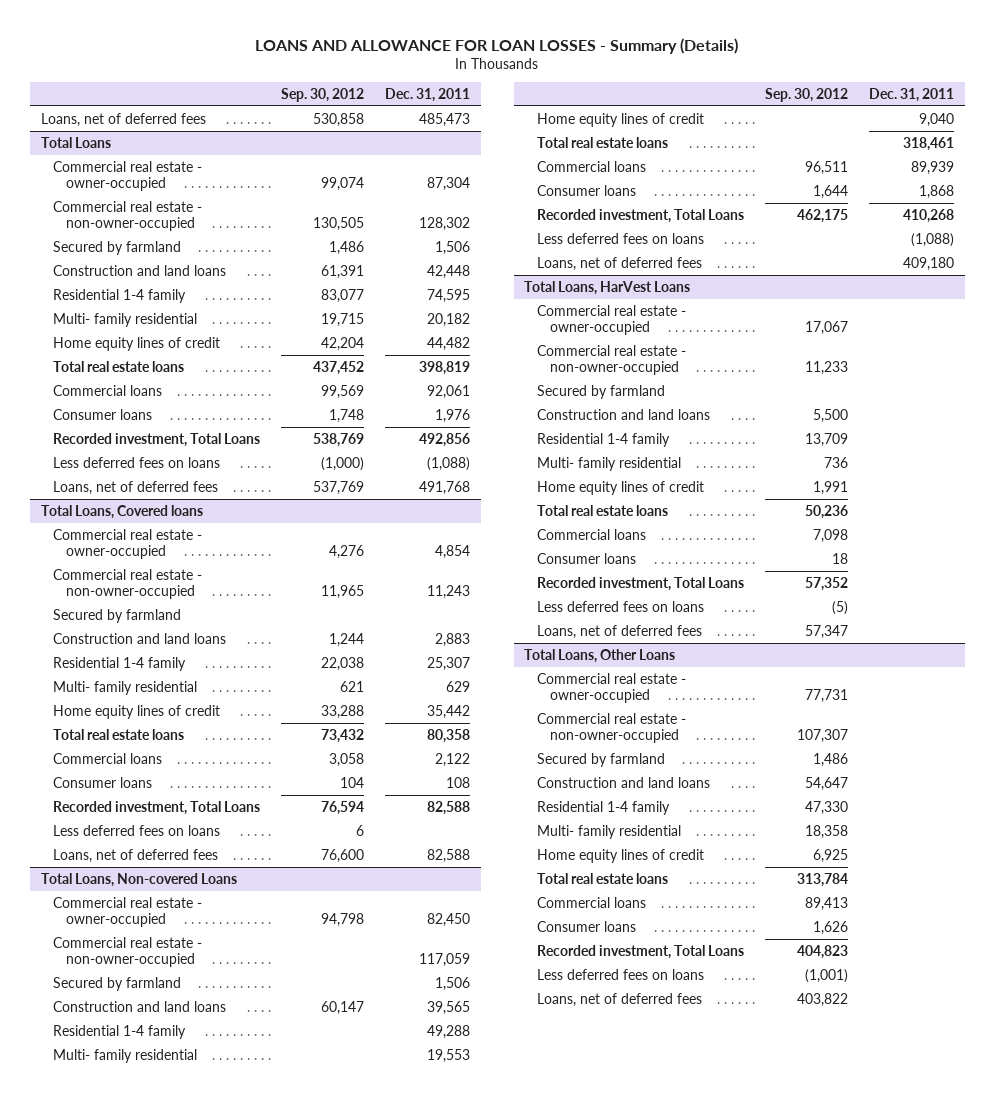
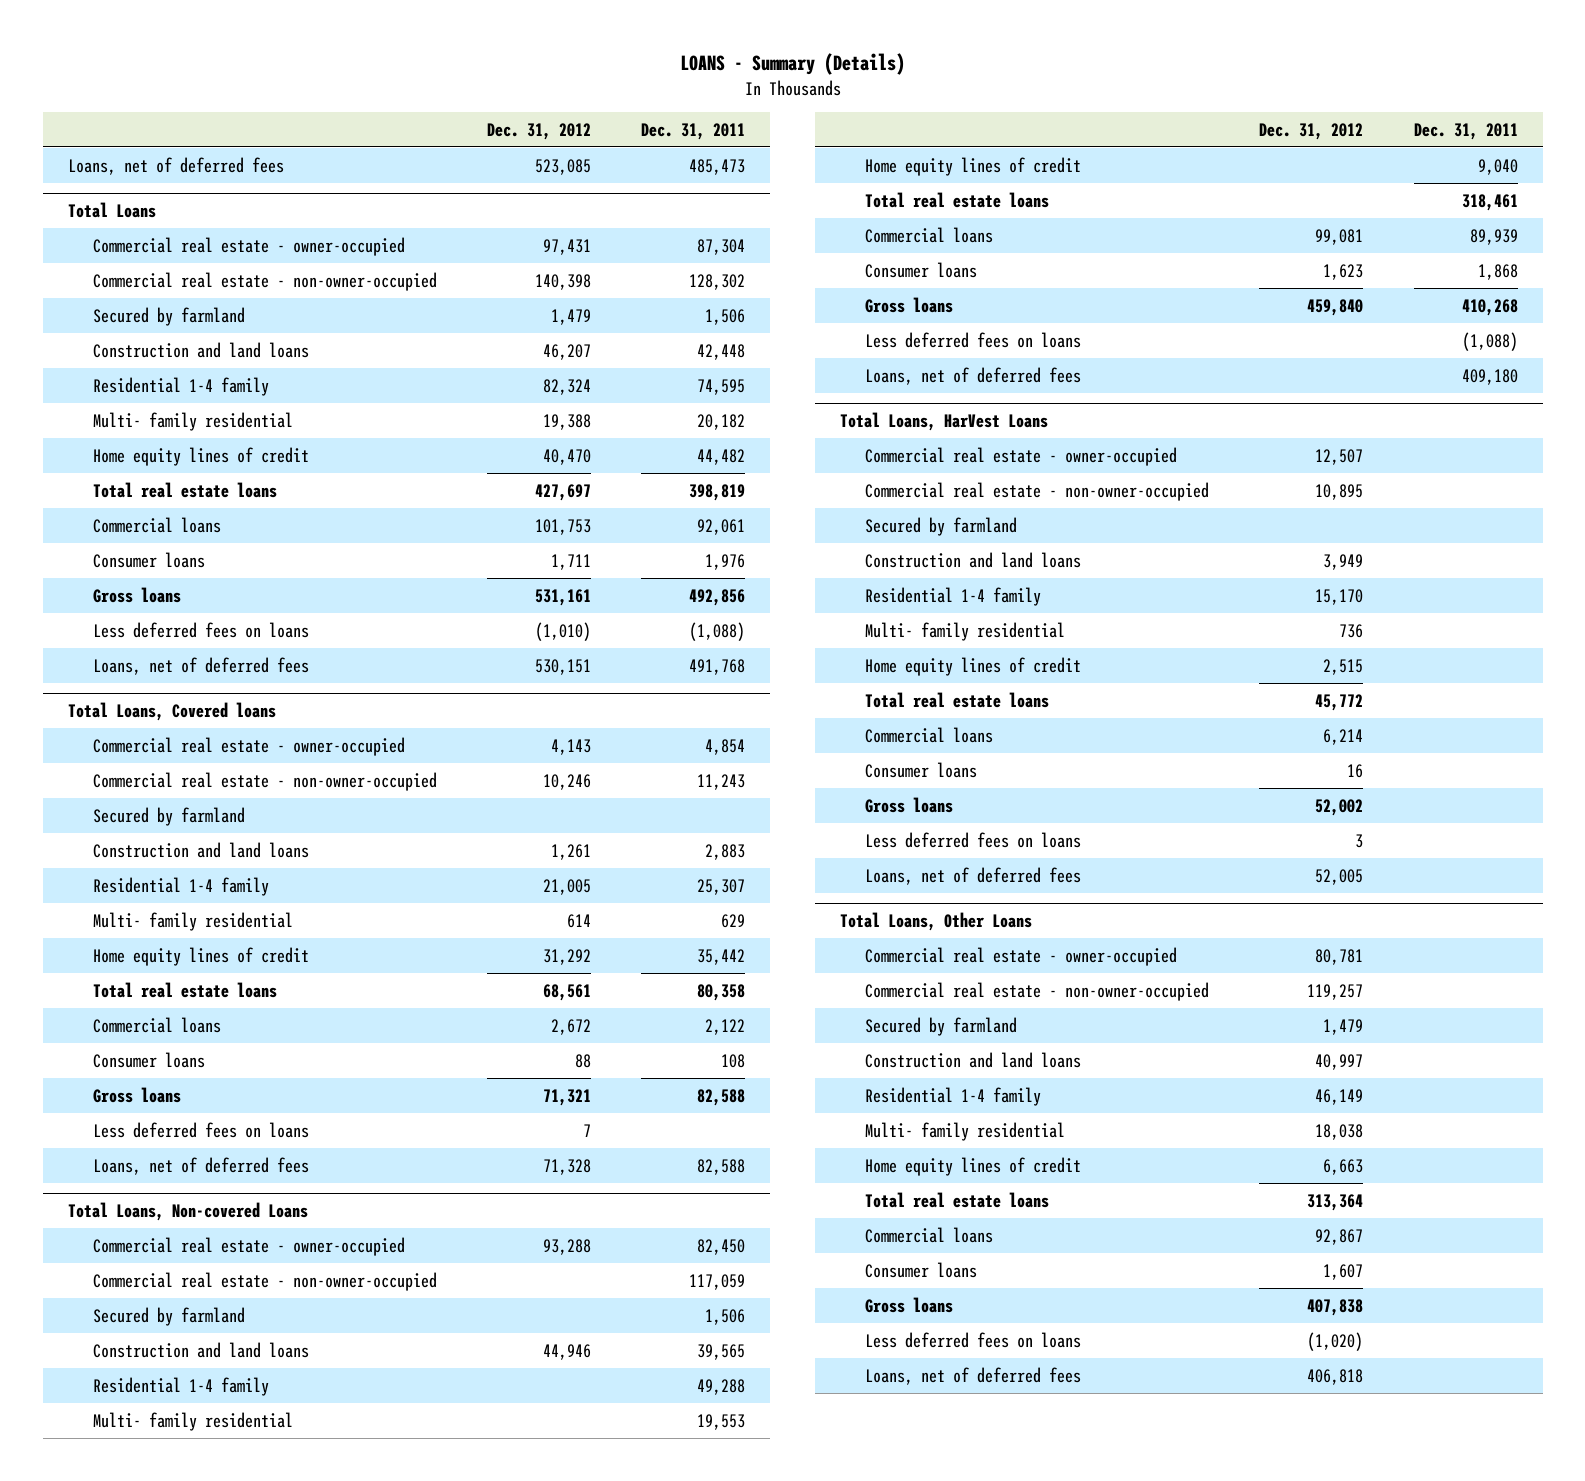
[255,37,739,54] LOANS AND ALLOWANCE FOR LOAN LOSSES - Summary (Details) -> [679,53,905,76] LOANS - Summary (Details)
[281,87,365,102] Sep. 30, 2012 -> none
none -> [487,122,592,140] Dec. 31, 2012
[53,432,261,447] Recorded investment, Total Loans -> [92,586,181,603] Gross loans
[53,800,261,815] Recorded investment, Total Loans -> [92,1086,181,1103] Gross loans
[537,208,745,223] Recorded investment, Total Loans -> [865,296,954,313] Gross loans
[537,576,745,591] Recorded investment, Total Loans -> [865,796,954,813] Gross loans
[537,944,745,959] Recorded investment, Total Loans -> [865,1296,954,1313] Gross loans

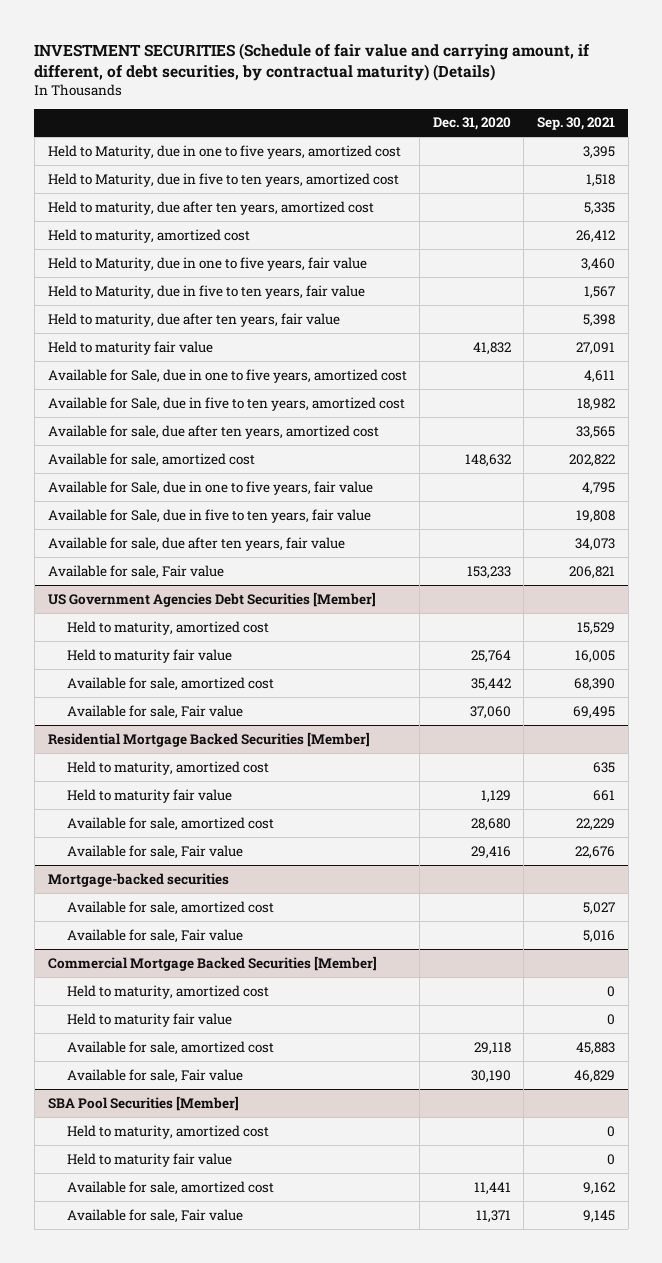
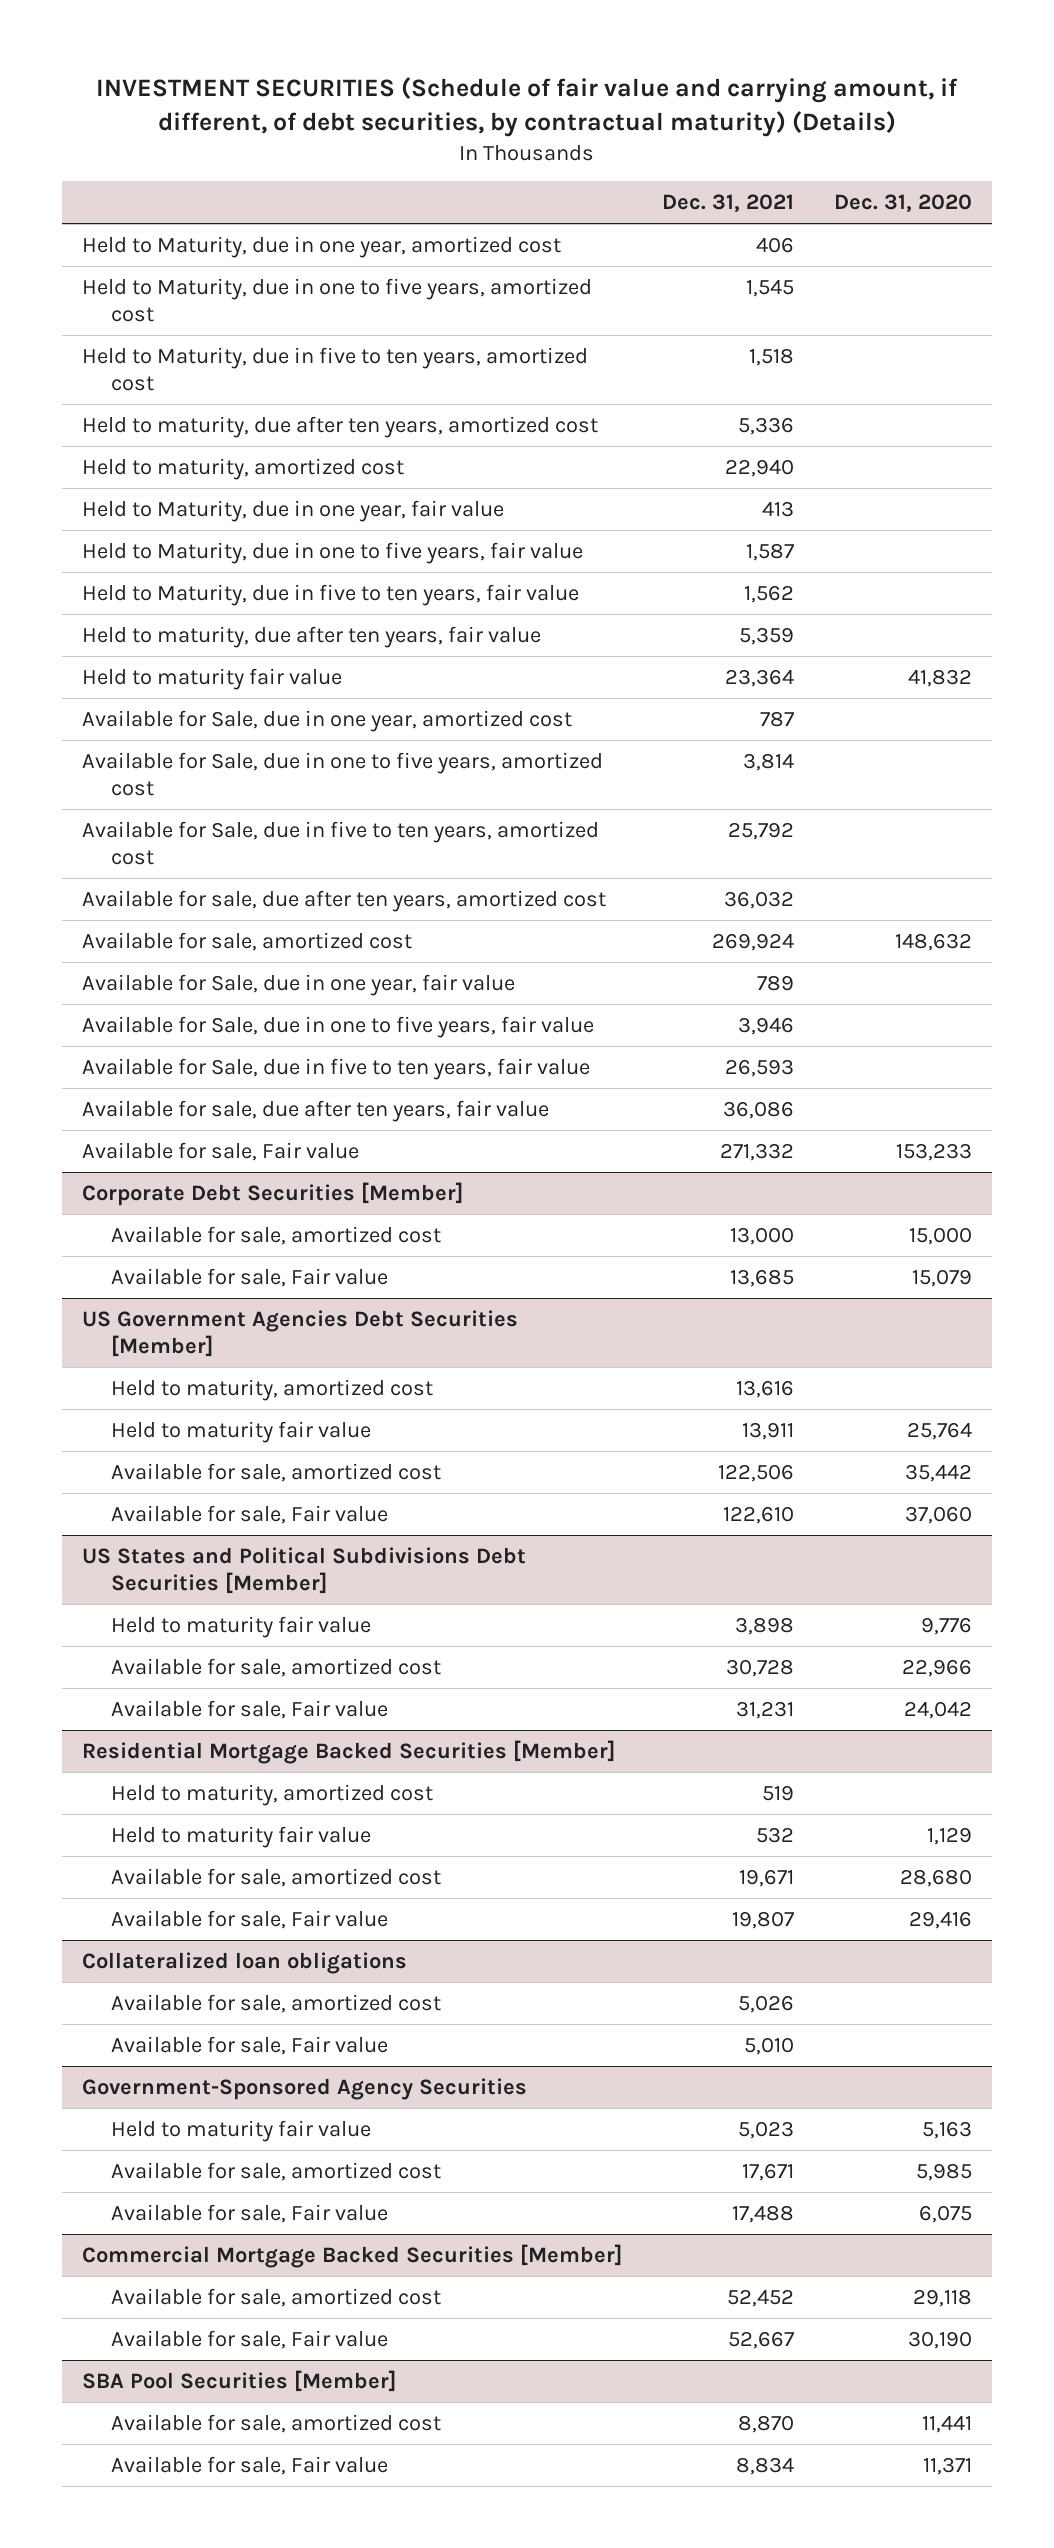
[536,117,615,131] Sep. 30, 2021 -> none
none -> [661,194,794,213] Dec. 31, 2021
none -> [81,235,561,258] Held to Maturity, due in one year, amortized cost
none -> [81,499,504,522] Held to Maturity, due in one year, fair value
none -> [81,709,572,732] Available for Sale, due in one year, amortized cost
none -> [81,973,515,996] Available for Sale, due in one year, fair value
none -> [81,1181,463,1206] Corporate Debt Securities [Member]
none -> [111,1225,442,1245] Available for sale, amortized cost
none -> [111,1267,389,1287] Available for sale, Fair value
none -> [81,1546,526,1594] US States and Political Subdivisions Debt Securities [Member]
none -> [111,1615,372,1638] Held to maturity fair value
none -> [111,1657,442,1677] Available for sale, amortized cost
none -> [111,1699,389,1719] Available for sale, Fair value
[47,872,229,887] Mortgage-backed securities -> [81,1951,407,1974] Collateralized loan obligations
none -> [81,2077,527,2100] Government-Sponsored Agency Securities
none -> [111,2119,372,2142] Held to maturity fair value
none -> [111,2161,442,2181] Available for sale, amortized cost
none -> [111,2203,389,2223] Available for sale, Fair value
[66,984,269,999] Held to maturity, amortized cost -> none
[66,1012,232,1027] Held to maturity fair value -> none
[66,1124,269,1139] Held to maturity, amortized cost -> none
[66,1152,232,1167] Held to maturity fair value -> none

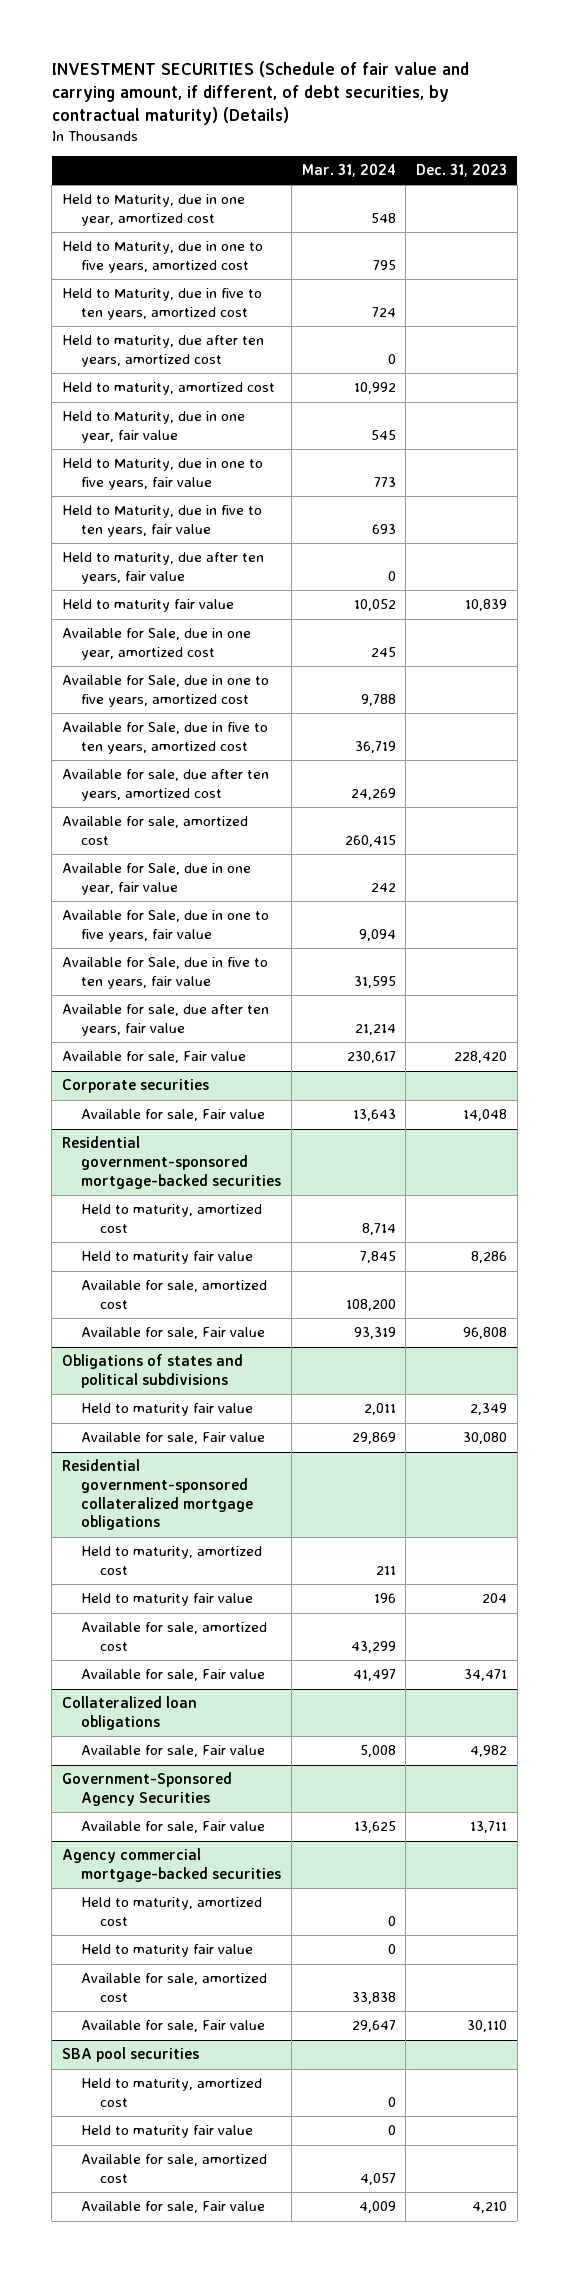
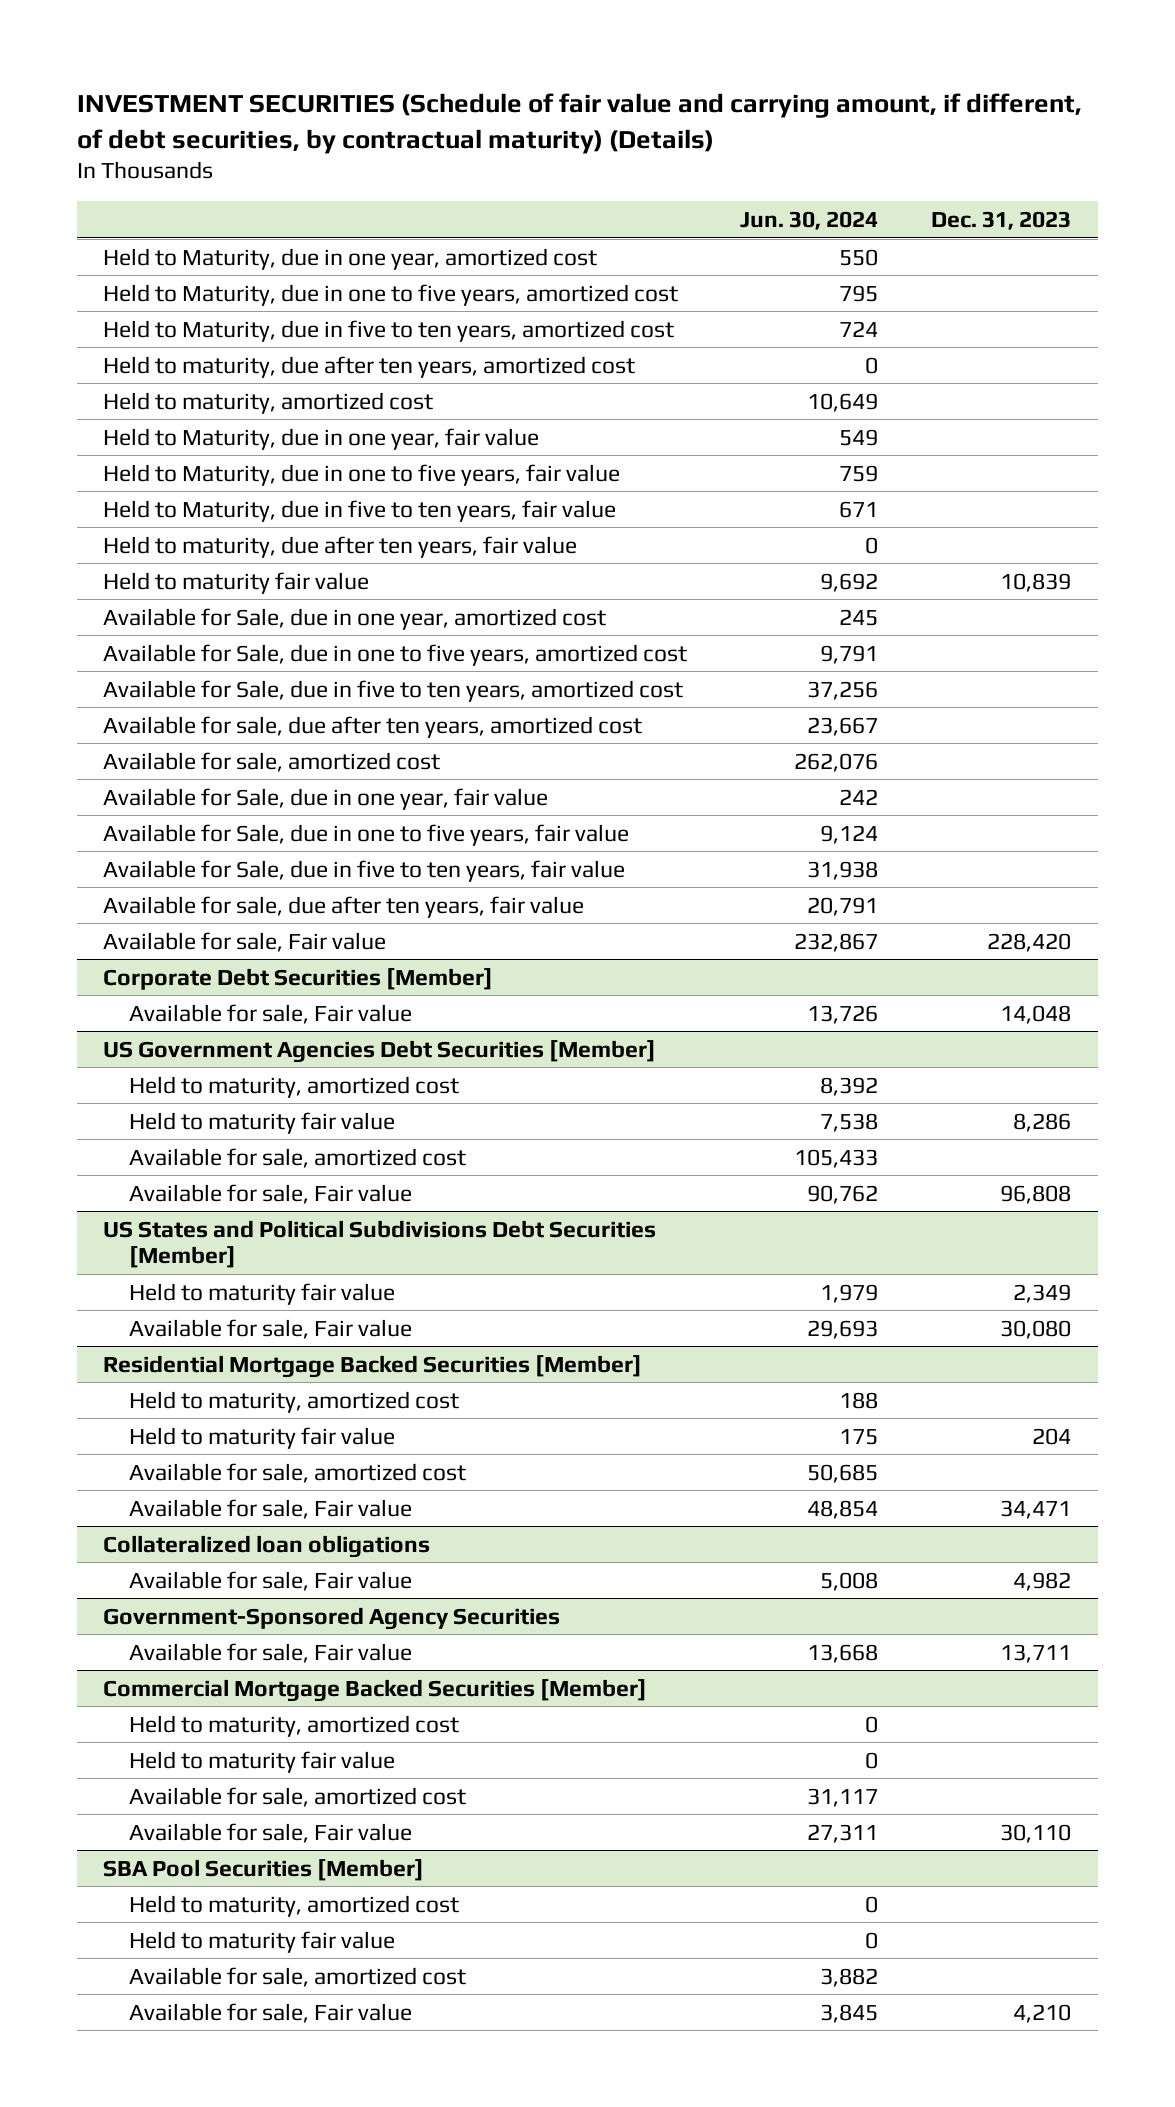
[301,163,396,177] Mar. 31, 2024 -> none
none -> [740,210,879,230] Jun. 30, 2024
[62,1079,210,1094] Corporate securities -> [103,967,494,990] Corporate Debt Securities [Member]
[62,1136,282,1189] Residential government-sponsored mortgage-backed securities -> [103,1039,657,1063] US Government Agencies Debt Securities [Member]
[62,1354,244,1389] Obligations of states and political subdivisions -> [103,1219,657,1269] US States and Political Subdivisions Debt Securities [Member]
[62,1459,254,1531] Residential government-sponsored collateralized mortgage obligations -> [103,1354,643,1378] Residential Mortgage Backed Securities [Member]
[62,1848,282,1883] Agency commercial mortgage-backed securities -> [103,1678,648,1702] Commercial Mortgage Backed Securities [Member]
[62,2047,200,2063] SBA pool securities -> [103,1858,425,1881] SBA Pool Securities [Member]

